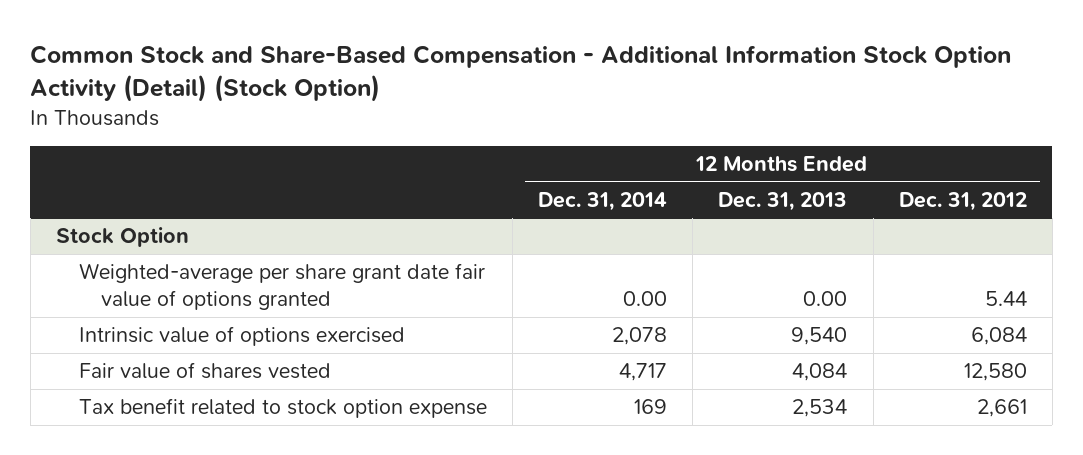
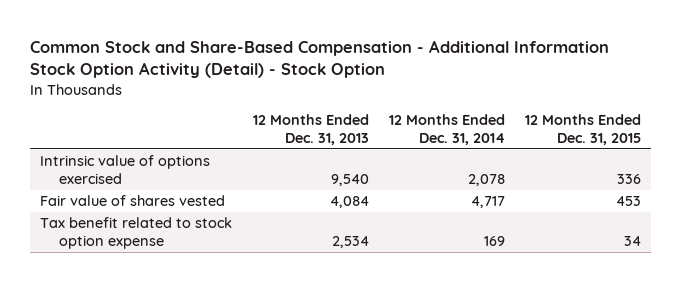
[30,45,1012,103] Common Stock and Share-Based Compensation - Additional Information Stock Option Activity (Detail) (Stock Option) -> [30,39,610,79] Common Stock and Share-Based Compensation - Additional Information Stock Option Activity (Detail) - Stock Option
[898,191,1027,211] Dec. 31, 2012 -> none
none -> [525,114,642,145] 12 Months Ended Dec. 31, 2015
[55,226,189,247] Stock Option -> none
[78,262,485,311] Weighted-average per share grant date fair value of options granted -> none

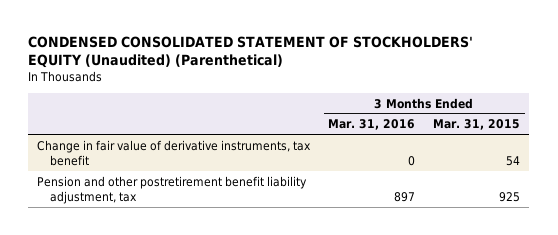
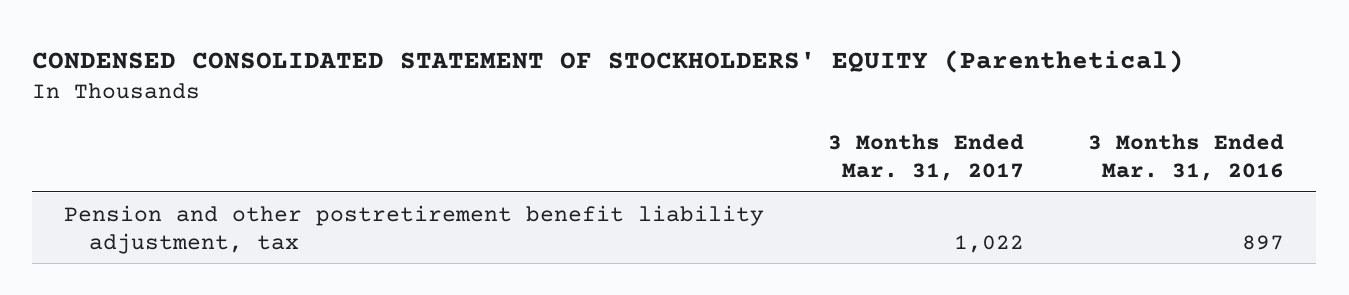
[28,35,474,69] CONDENSED CONSOLIDATED STATEMENT OF STOCKHOLDERS' EQUITY (Unaudited) (Parenthetical) -> [32,49,1185,73] CONDENSED CONSOLIDATED STATEMENT OF STOCKHOLDERS' EQUITY (Parenthetical)
[433,119,521,131] Mar. 31, 2015 -> none
none -> [828,133,1025,182] 3 Months Ended Mar. 31, 2017
[37,139,312,166] Change in fair value of derivative instruments, tax benefit -> none

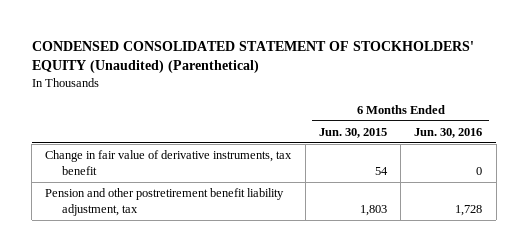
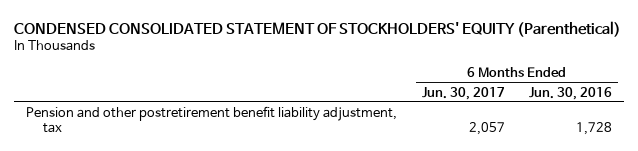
[31,40,474,74] CONDENSED CONSOLIDATED STATEMENT OF STOCKHOLDERS' EQUITY (Unaudited) (Parenthetical) -> [14,20,622,37] CONDENSED CONSOLIDATED STATEMENT OF STOCKHOLDERS' EQUITY (Parenthetical)
[318,127,387,138] Jun. 30, 2015 -> none
none -> [421,86,505,100] Jun. 30, 2017
[45,149,293,175] Change in fair value of derivative instruments, tax benefit -> none

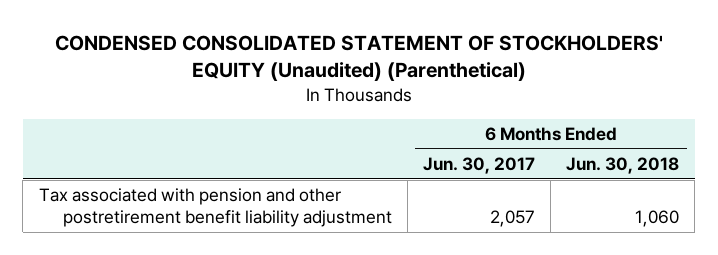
[14,20,622,37] CONDENSED CONSOLIDATED STATEMENT OF STOCKHOLDERS' EQUITY (Parenthetical) -> [54,35,663,82] CONDENSED CONSOLIDATED STATEMENT OF STOCKHOLDERS' EQUITY (Unaudited) (Parenthetical)
[528,86,612,100] Jun. 30, 2016 -> none
none -> [566,157,680,175] Jun. 30, 2018
[26,106,398,133] Pension and other postretirement benefit liability adjustment, tax -> [38,188,392,228] Tax associated with pension and other postretirement benefit liability adjustment

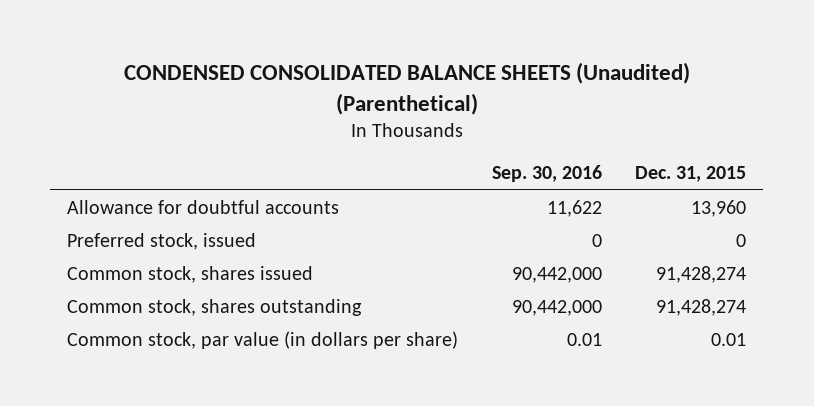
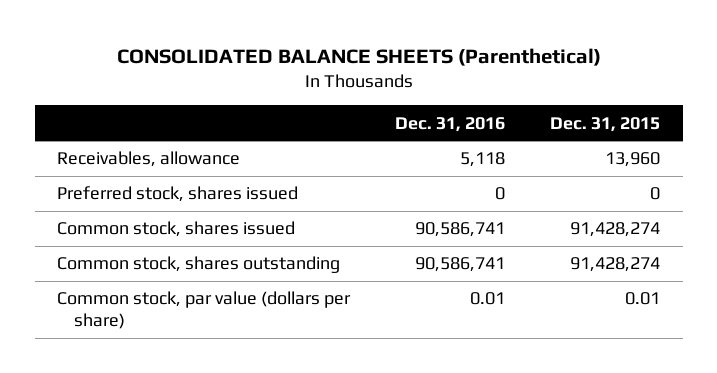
[123,62,690,115] CONDENSED CONSOLIDATED BALANCE SHEETS (Unaudited) (Parenthetical) -> [116,47,601,66] CONSOLIDATED BALANCE SHEETS (Parenthetical)
[491,165,602,183] Sep. 30, 2016 -> none
none -> [395,116,506,132] Dec. 31, 2016
[67,199,340,214] Allowance for doubtful accounts -> [57,151,241,168] Receivables, allowance
[67,232,257,250] Preferred stock, issued -> [57,186,299,203] Preferred stock, shares issued
[67,330,459,349] Common stock, par value (in dollars per share) -> [57,291,352,330] Common stock, par value (dollars per share)

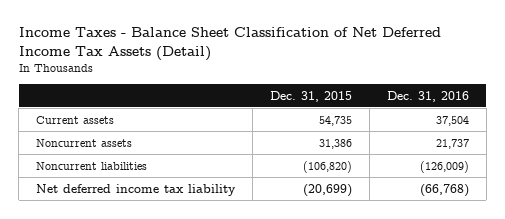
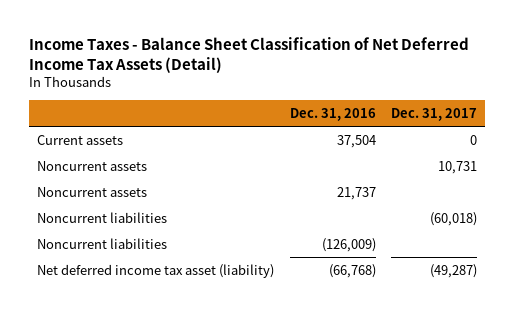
[269,90,352,102] Dec. 31, 2015 -> none
none -> [391,108,478,122] Dec. 31, 2017
none -> [37,160,148,171] Noncurrent assets
none -> [37,211,168,223] Noncurrent liabilities
[36,183,237,196] Net deferred income tax liability -> [37,263,275,278] Net deferred income tax asset (liability)

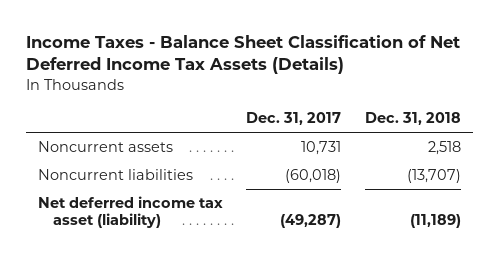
[29,36,470,73] Income Taxes - Balance Sheet Classification of Net Deferred Income Tax Assets (Detail) -> [25,35,460,75] Income Taxes - Balance Sheet Classification of Net Deferred Income Tax Assets (Details)
[289,108,376,122] Dec. 31, 2016 -> none
none -> [365,112,462,126] Dec. 31, 2018
[37,134,124,145] Current assets -> none
[37,186,148,197] Noncurrent assets -> none
[37,237,168,249] Noncurrent liabilities -> none

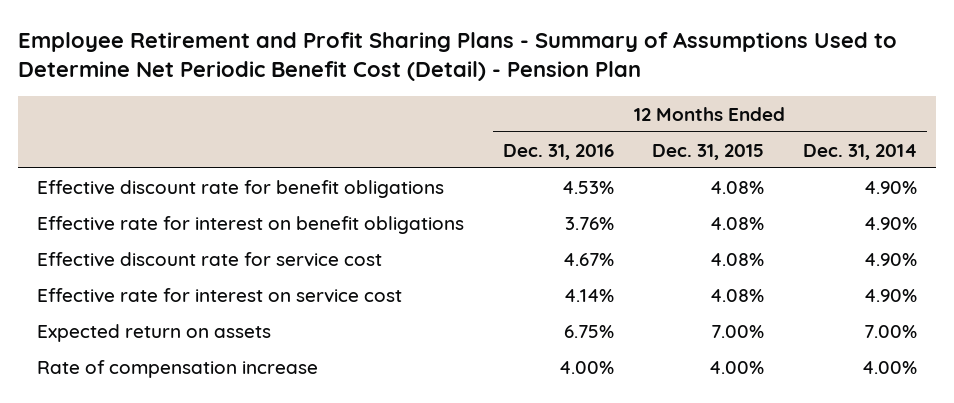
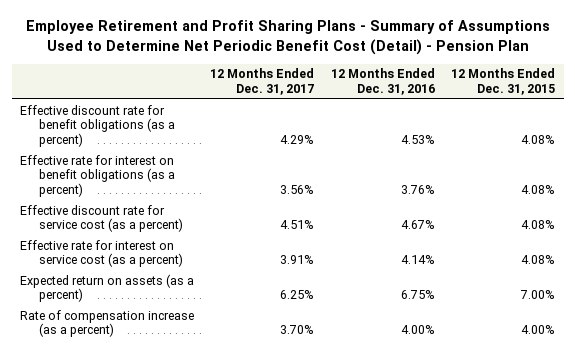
[803,143,918,160] Dec. 31, 2014 -> none
none -> [210,68,315,96] 12 Months Ended Dec. 31, 2017
[37,179,445,198] Effective discount rate for benefit obligations -> [19,104,176,148] Effective discount rate for benefit obligations (as a percent)
[37,215,465,234] Effective rate for interest on benefit obligations -> [19,154,176,198] Effective rate for interest on benefit obligations (as a percent)
[37,251,383,267] Effective discount rate for service cost -> [19,204,184,233] Effective discount rate for service cost (as a percent)
[37,287,403,303] Effective rate for interest on service cost -> [19,239,184,268] Effective rate for interest on service cost (as a percent)
[37,323,272,342] Expected return on assets -> [19,273,194,303] Expected return on assets (as a percent)
[37,359,319,378] Rate of compensation increase -> [19,309,194,338] Rate of compensation increase (as a percent)

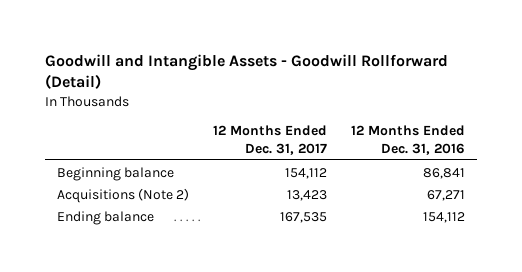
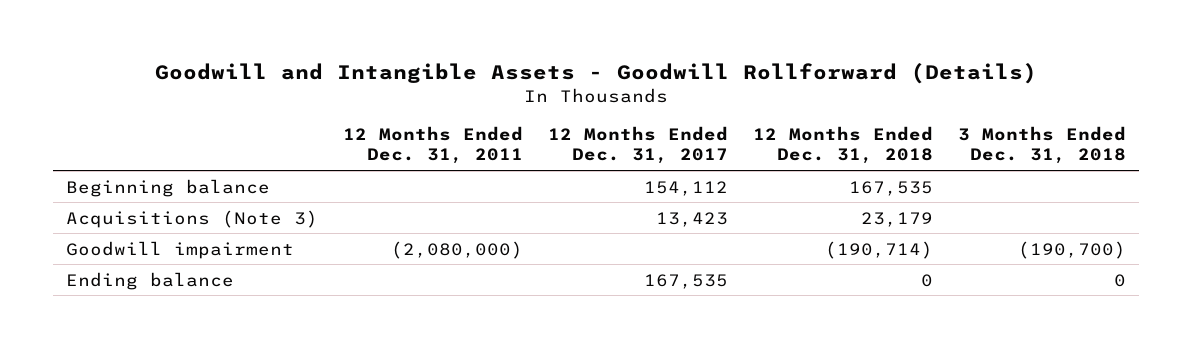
[44,54,448,90] Goodwill and Intangible Assets - Goodwill Rollforward (Detail) -> [154,63,1037,85] Goodwill and Intangible Assets - Goodwill Rollforward (Details)
[350,125,465,155] 12 Months Ended Dec. 31, 2016 -> none
none -> [342,126,523,165] 12 Months Ended Dec. 31, 2011
none -> [753,126,934,165] 12 Months Ended Dec. 31, 2018
none -> [958,126,1127,165] 3 Months Ended Dec. 31, 2018
[56,187,189,203] Acquisitions (Note 2) -> [65,209,318,228] Acquisitions (Note 3)
none -> [65,240,294,259] Goodwill impairment

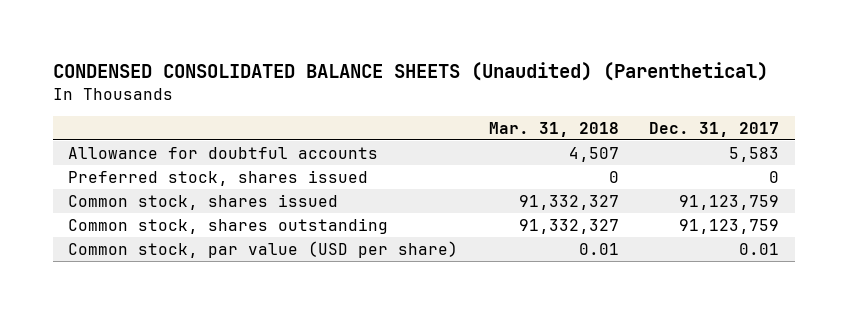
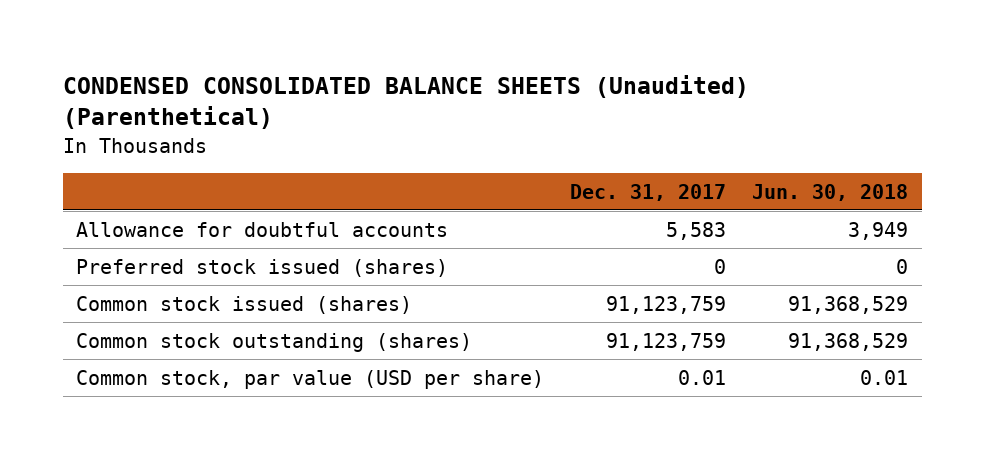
[488,121,619,137] Mar. 31, 2018 -> none
none -> [752,183,909,201] Jun. 30, 2018
[67,169,368,186] Preferred stock, shares issued -> [75,258,448,277] Preferred stock issued (shares)
[67,193,338,210] Common stock, shares issued -> [75,295,412,314] Common stock issued (shares)
[67,217,388,234] Common stock, shares outstanding -> [75,332,472,352] Common stock outstanding (shares)

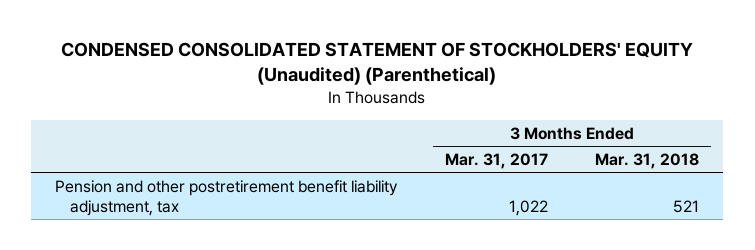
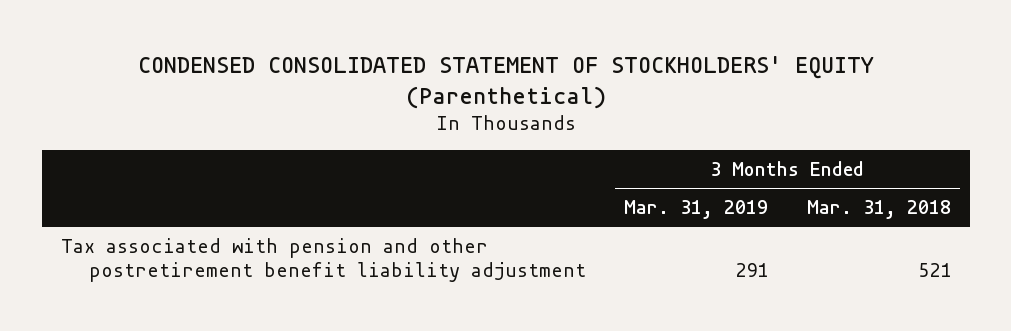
[61,42,694,86] CONDENSED CONSOLIDATED STATEMENT OF STOCKHOLDERS' EQUITY (Unaudited) (Parenthetical) -> [137,55,874,109] CONDENSED CONSOLIDATED STATEMENT OF STOCKHOLDERS' EQUITY (Parenthetical)
[444,153,548,170] Mar. 31, 2017 -> none
none -> [624,200,769,220] Mar. 31, 2019
[55,179,399,216] Pension and other postretirement benefit liability adjustment, tax -> [60,237,587,282] Tax associated with pension and other postretirement benefit liability adjustment

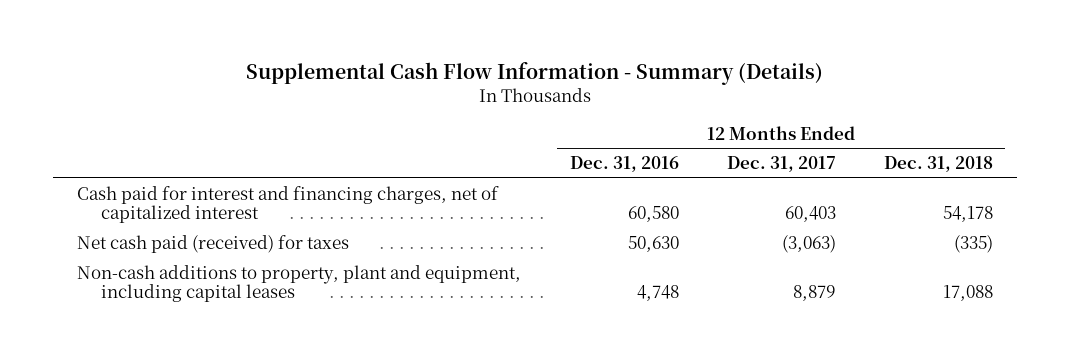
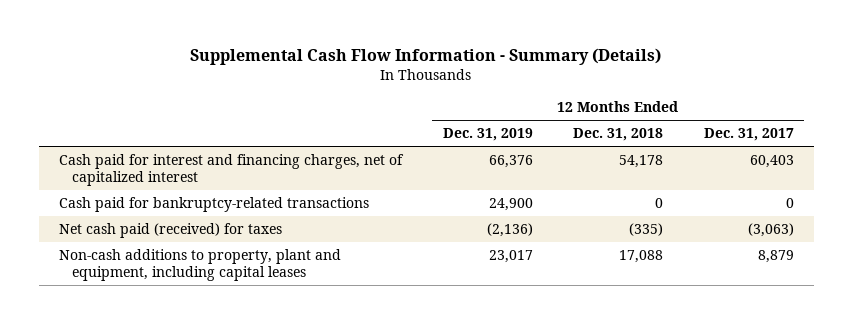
[569,156,679,173] Dec. 31, 2016 -> none
none -> [442,128,533,142] Dec. 31, 2019
none -> [59,197,370,213] Cash paid for bankruptcy-related transactions

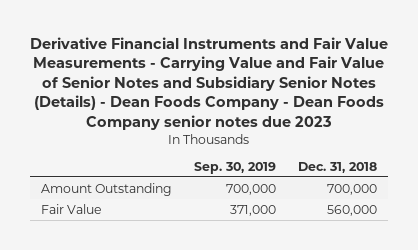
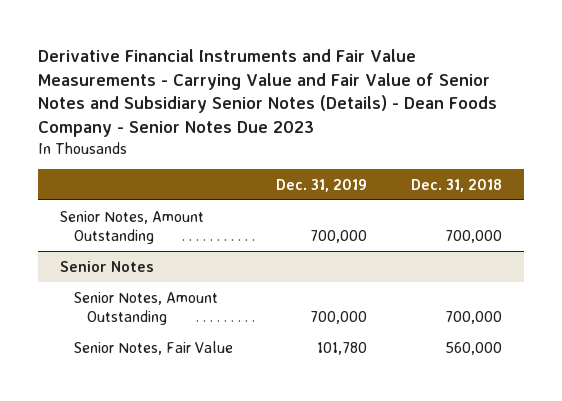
[29,37,388,130] Derivative Financial Instruments and Fair Value Measurements - Carrying Value and Fair Value of Senior Notes and Subsidiary Senior Notes (Details) - Dean Foods Company - Dean Foods Company senior notes due 2023 -> [38,48,498,138] Derivative Financial Instruments and Fair Value Measurements - Carrying Value and Fair Value of Senior Notes and Subsidiary Senior Notes (Details) - Dean Foods Company - Senior Notes Due 2023
[193,161,276,174] Sep. 30, 2019 -> none
none -> [276,178,368,192] Dec. 31, 2019
[40,182,172,196] Amount Outstanding -> [59,210,204,244] Senior Notes, Amount Outstanding
none -> [59,260,154,272] Senior Notes
none -> [73,291,218,325] Senior Notes, Amount Outstanding
[40,203,102,214] Fair Value -> [73,340,233,355] Senior Notes, Fair Value

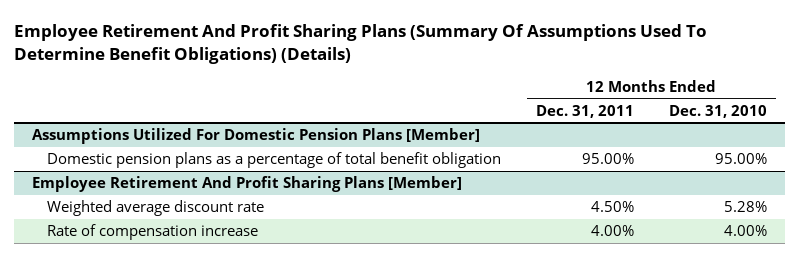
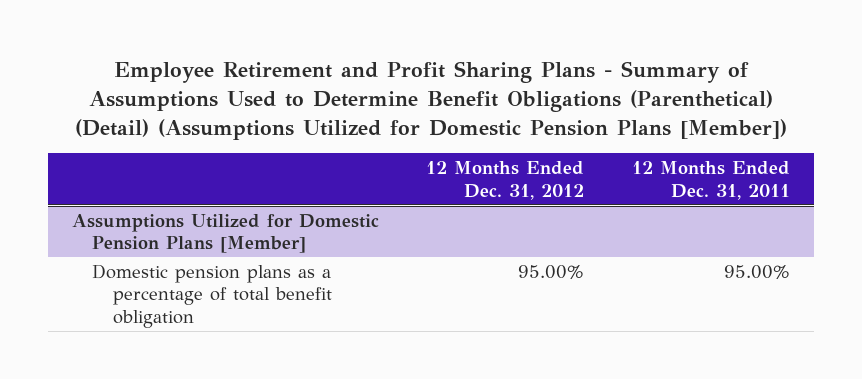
[14,24,708,65] Employee Retirement And Profit Sharing Plans (Summary Of Assumptions Used To Determine Benefit Obligations) (Details) -> [74,60,787,140] Employee Retirement and Profit Sharing Plans - Summary of Assumptions Used to Determine Benefit Obligations (Parenthetical) (Detail) (Assumptions Utilized for Domestic Pension Plans [Member])
[668,104,767,118] Dec. 31, 2010 -> none
none -> [426,161,585,200] 12 Months Ended Dec. 31, 2012
[31,128,480,145] Assumptions Utilized For Domestic Pension Plans [Member] -> [71,213,379,254] Assumptions Utilized for Domestic Pension Plans [Member]
[31,176,462,193] Employee Retirement And Profit Sharing Plans [Member] -> none
[46,200,264,217] Weighted average discount rate -> none
[46,224,258,241] Rate of compensation increase -> none

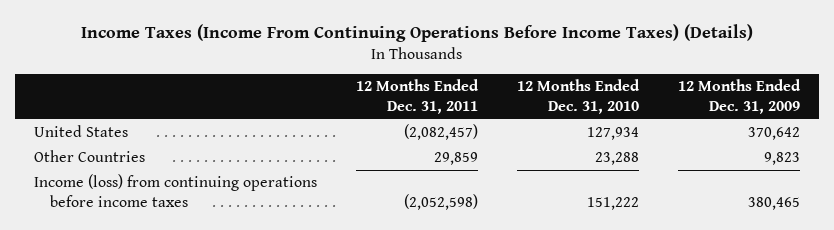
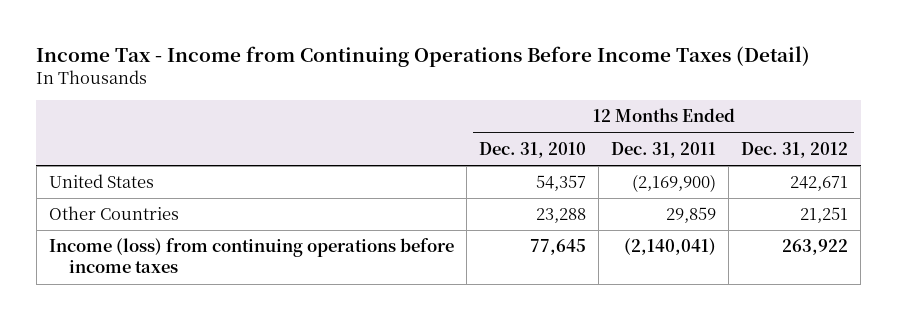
[80,24,753,43] Income Taxes (Income From Continuing Operations Before Income Taxes) (Details) -> [36,45,811,67] Income Tax - Income from Continuing Operations Before Income Taxes (Detail)
[677,79,801,115] 12 Months Ended Dec. 31, 2009 -> none
none -> [741,141,849,158] Dec. 31, 2012
[403,124,478,141] (2,082,457) -> [632,174,717,193] (2,169,900)
[586,127,639,141] 127,934 -> [535,175,586,192] 54,357
[403,193,478,210] (2,052,598) -> [624,238,717,256] (2,140,041)
[586,196,639,210] 151,222 -> [529,239,586,256] 77,645

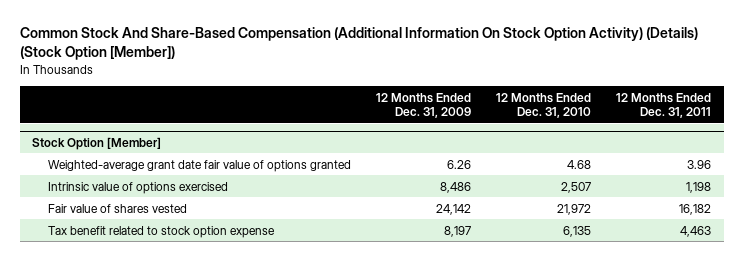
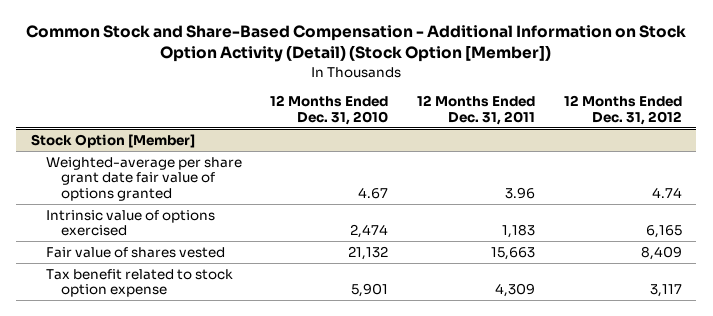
[19,27,698,61] Common Stock And Share-Based Compensation (Additional Information On Stock Option Activity) (Details) (Stock Option [Member]) -> [26,25,687,63] Common Stock and Share-Based Compensation - Additional Information on Stock Option Activity (Detail) (Stock Option [Member])
[376,92,472,119] 12 Months Ended Dec. 31, 2009 -> none
none -> [563,95,682,125] 12 Months Ended Dec. 31, 2012
[48,159,352,172] Weighted-average grant date fair value of options granted -> [45,156,242,202] Weighted-average per share grant date fair value of options granted
[567,159,592,169] 4.68 -> [358,187,389,200] 4.67
[561,181,592,193] 2,507 -> [350,224,389,239] 2,474
[686,181,712,193] 1,198 -> [502,224,536,239] 1,183
[557,203,592,215] 21,972 -> [348,245,389,260] 21,132
[679,203,712,215] 16,182 -> [491,246,536,260] 15,663
[563,225,592,237] 6,135 -> [351,283,389,298] 5,901
[680,225,712,237] 4,463 -> [495,283,536,298] 4,309

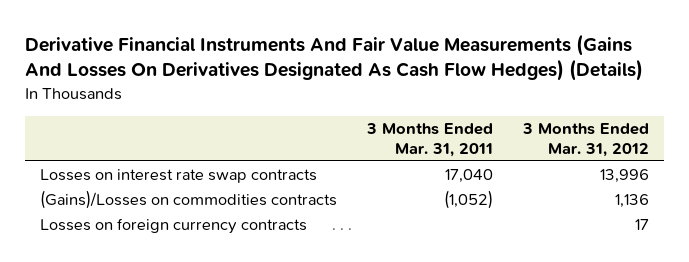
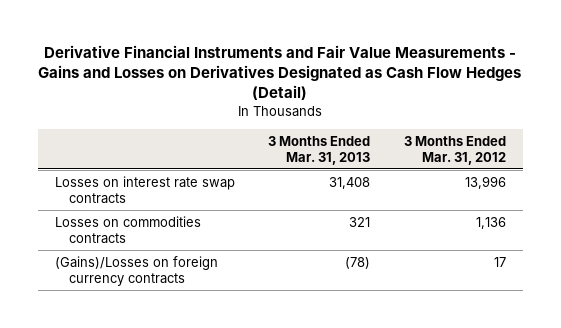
[24,33,643,82] Derivative Financial Instruments And Fair Value Measurements (Gains And Losses On Derivatives Designated As Cash Flow Hedges) (Details) -> [38,44,522,101] Derivative Financial Instruments and Fair Value Measurements - Gains and Losses on Derivatives Designated as Cash Flow Hedges (Detail)
[365,122,493,157] 3 Months Ended Mar. 31, 2011 -> none
none -> [268,135,371,165] 3 Months Ended Mar. 31, 2013
[39,190,337,210] (Gains)/Losses on commodities contracts -> [54,215,201,244] Losses on commodities contracts
[39,218,307,235] Losses on foreign currency contracts -> [54,255,218,286] (Gains)/Losses on foreign currency contracts

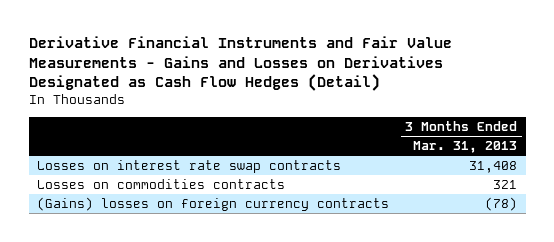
[404,135,507,165] 3 Months Ended Mar. 31, 2012 -> none
[54,255,218,286] (Gains)/Losses on foreign currency contracts -> [36,196,389,211] (Gains) losses on foreign currency contracts

